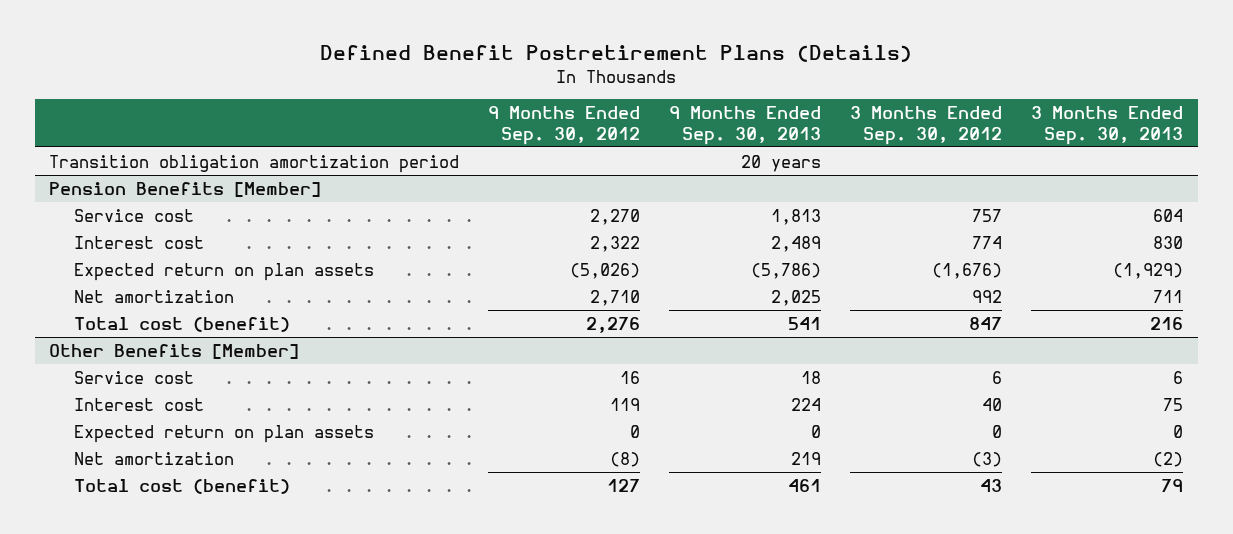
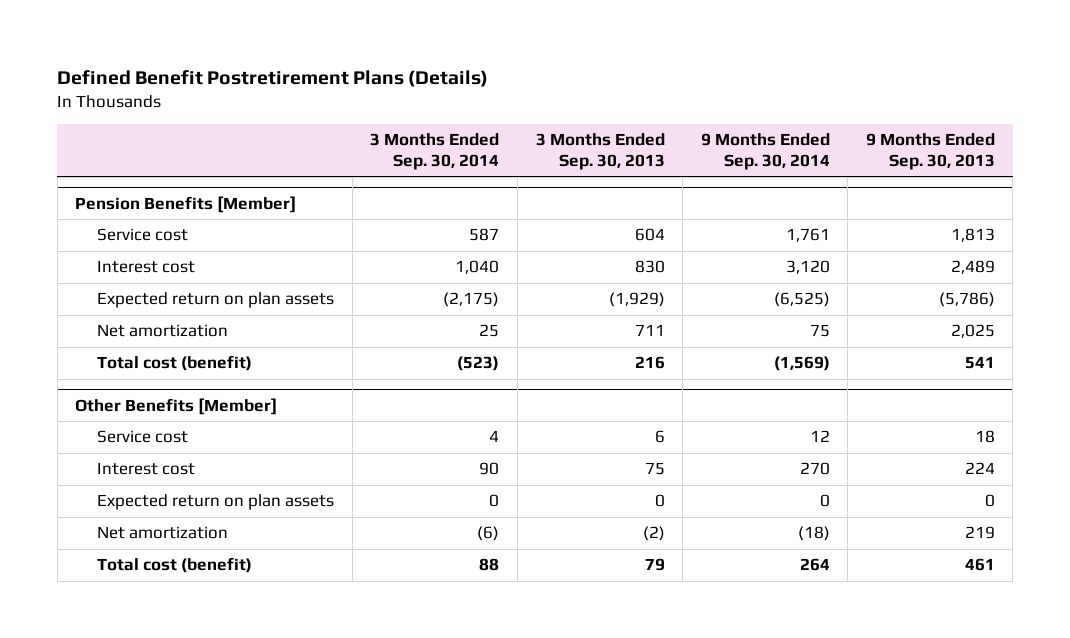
[488,105,641,145] 9 Months Ended Sep. 30, 2012 -> none
[850,105,1003,145] 3 Months Ended Sep. 30, 2012 -> none
none -> [370,133,500,171] 3 Months Ended Sep. 30, 2014
none -> [700,133,830,171] 9 Months Ended Sep. 30, 2014
[49,154,460,173] Transition obligation amortization period -> none

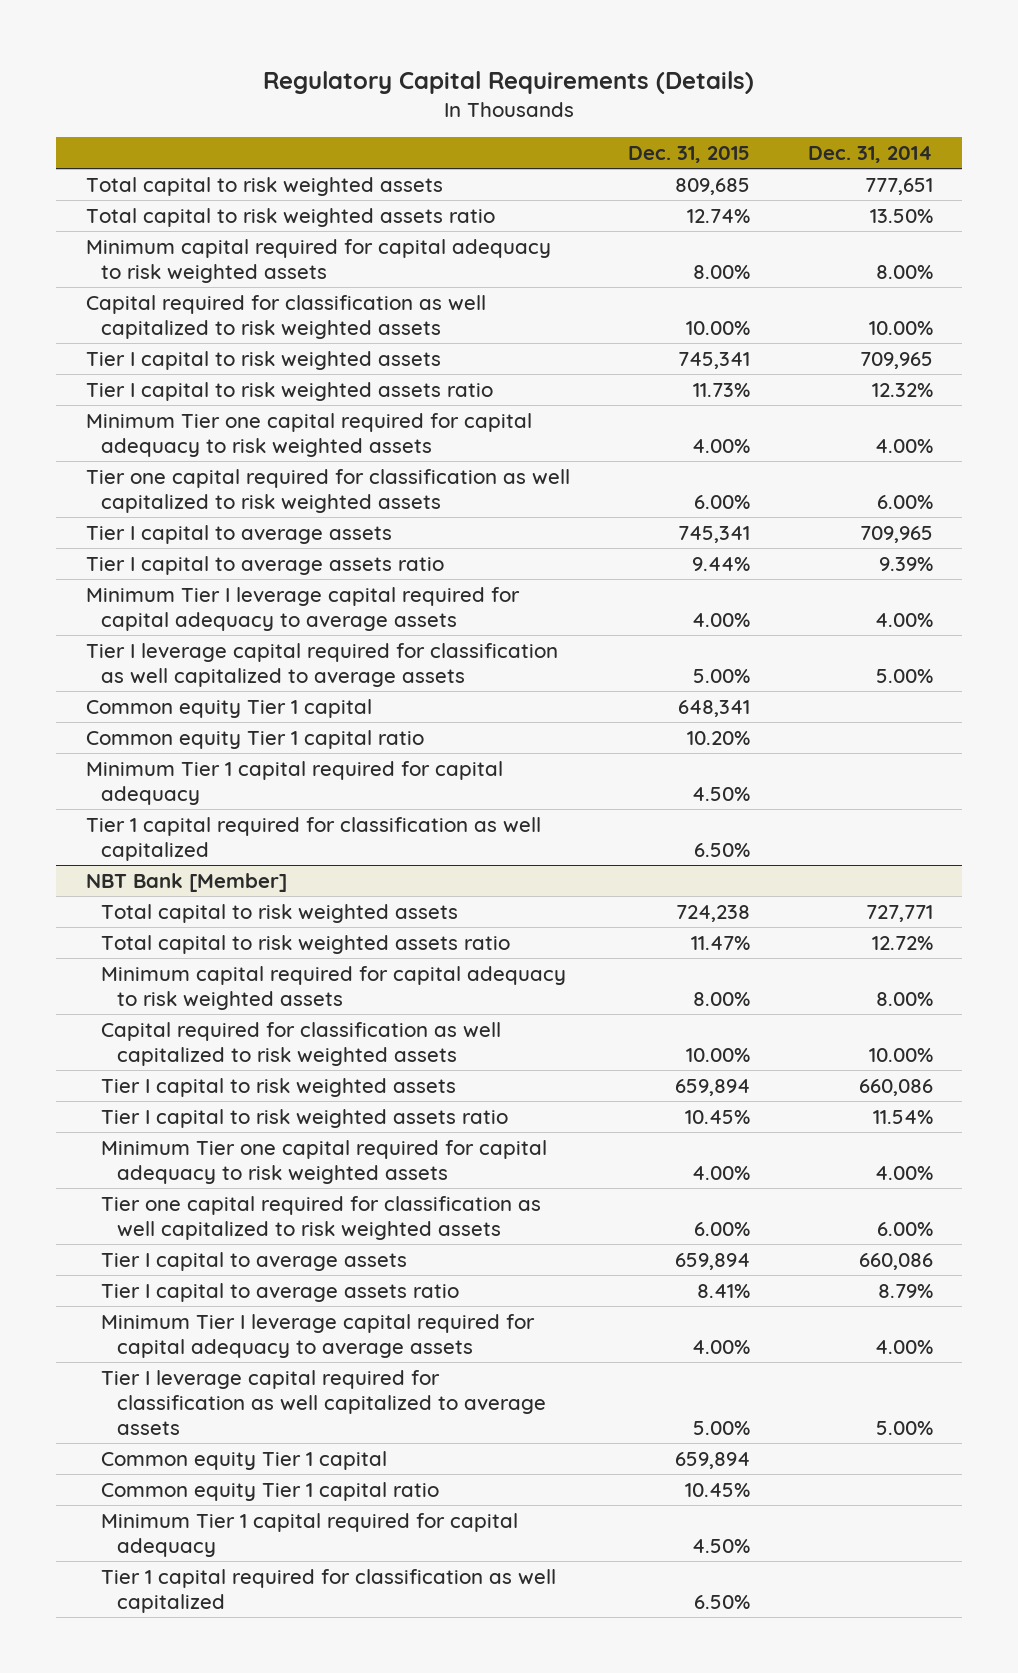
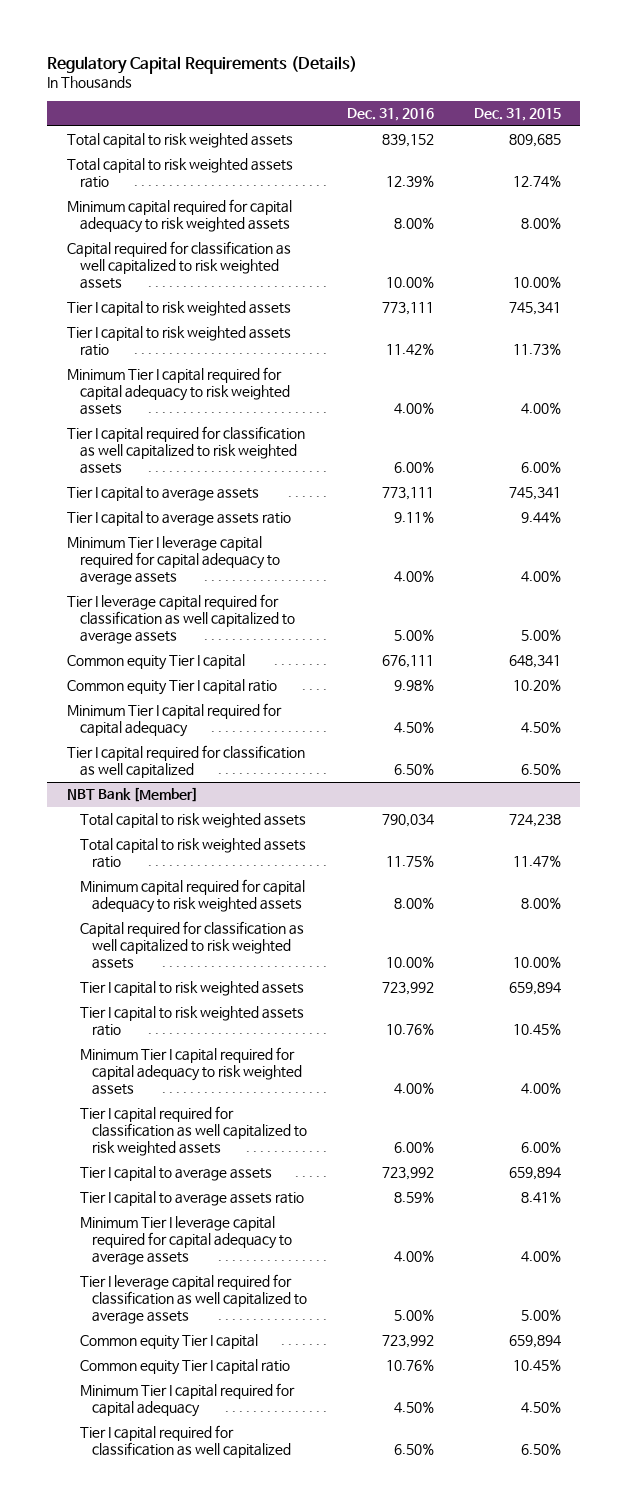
[807,146,933,164] Dec. 31, 2014 -> none
none -> [346,107,434,121] Dec. 31, 2016
[85,412,532,457] Minimum Tier one capital required for capital adequacy to risk weighted assets -> [67,367,290,416] Minimum Tier I capital required for capital adequacy to risk weighted assets
[85,468,570,513] Tier one capital required for classification as well capitalized to risk weighted assets -> [67,426,306,475] Tier I capital required for classification as well capitalized to risk weighted assets
[85,698,372,718] Common equity Tier 1 capital -> [67,654,246,671] Common equity Tier I capital
[85,729,424,749] Common equity Tier 1 capital ratio -> [67,679,278,696] Common equity Tier I capital ratio
[85,760,503,805] Minimum Tier 1 capital required for capital adequacy -> [67,703,283,738] Minimum Tier I capital required for capital adequacy
[85,816,541,861] Tier 1 capital required for classification as well capitalized -> [67,745,306,779] Tier I capital required for classification as well capitalized
[101,1139,548,1184] Minimum Tier one capital required for capital adequacy to risk weighted assets -> [79,1047,302,1096] Minimum Tier I capital required for capital adequacy to risk weighted assets
[101,1195,542,1240] Tier one capital required for classification as well capitalized to risk weighted assets -> [79,1106,307,1157] Tier I capital required for classification as well capitalized to risk weighted assets
[101,1450,388,1470] Common equity Tier 1 capital -> [79,1334,258,1351] Common equity Tier I capital
[101,1481,440,1501] Common equity Tier 1 capital ratio -> [79,1359,290,1376] Common equity Tier I capital ratio
[101,1512,519,1557] Minimum Tier 1 capital required for capital adequacy -> [79,1383,295,1418] Minimum Tier I capital required for capital adequacy
[101,1568,557,1613] Tier 1 capital required for classification as well capitalized -> [79,1425,291,1459] Tier I capital required for classification as well capitalized

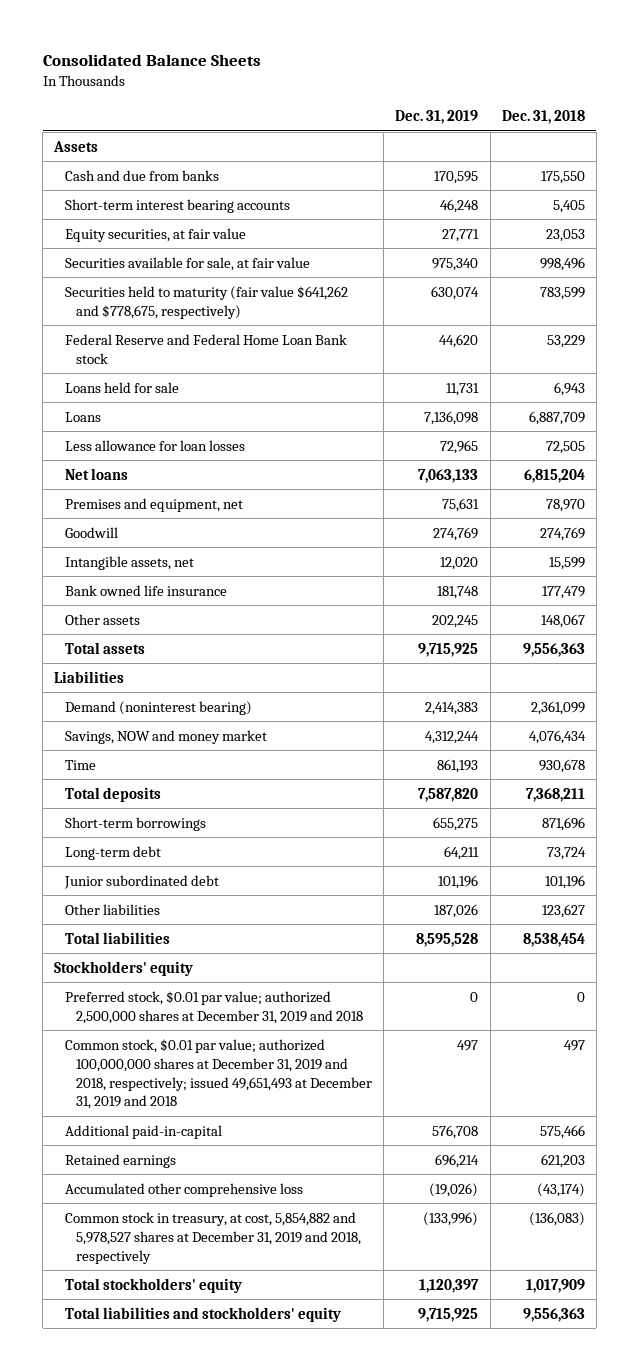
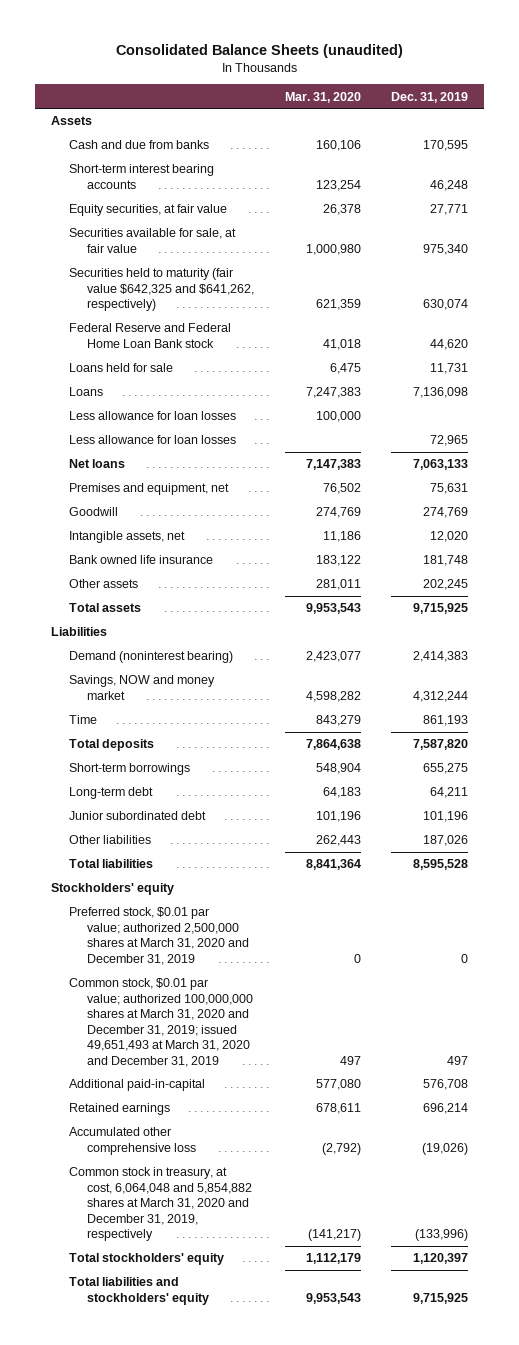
[42,53,261,66] Consolidated Balance Sheets -> [115,43,403,58] Consolidated Balance Sheets (unaudited)
[501,110,585,125] Dec. 31, 2018 -> none
none -> [284,91,361,103] Mar. 31, 2020
[65,285,349,319] Securities held to maturity (fair value $641,262 and $778,675, respectively) -> [68,268,254,312] Securities held to maturity (fair value $642,325 and $641,262, respectively)
none -> [68,411,236,421] Less allowance for loan losses
[65,990,364,1024] Preferred stock, $0.01 par value; authorized 2,500,000 shares at December 31, 2019 and 2018 -> [68,907,249,965] Preferred stock, $0.01 par value; authorized 2,500,000 shares at March 31, 2020 and December 31, 2019
[65,1038,373,1110] Common stock, $0.01 par value; authorized 100,000,000 shares at December 31, 2019 and 2018, respectively; issued 49,651,493 at December 31, 2019 and 2018 -> [68,978,253,1067] Common stock, $0.01 par value; authorized 100,000,000 shares at March 31, 2020 and December 31, 2019; issued 49,651,493 at March 31, 2020 and December 31, 2019
[65,1211,362,1264] Common stock in treasury, at cost, 5,854,882 and 5,978,527 shares at December 31, 2019 and 2018, respectively -> [68,1167,252,1242] Common stock in treasury, at cost, 6,064,048 and 5,854,882 shares at March 31, 2020 and December 31, 2019, respectively

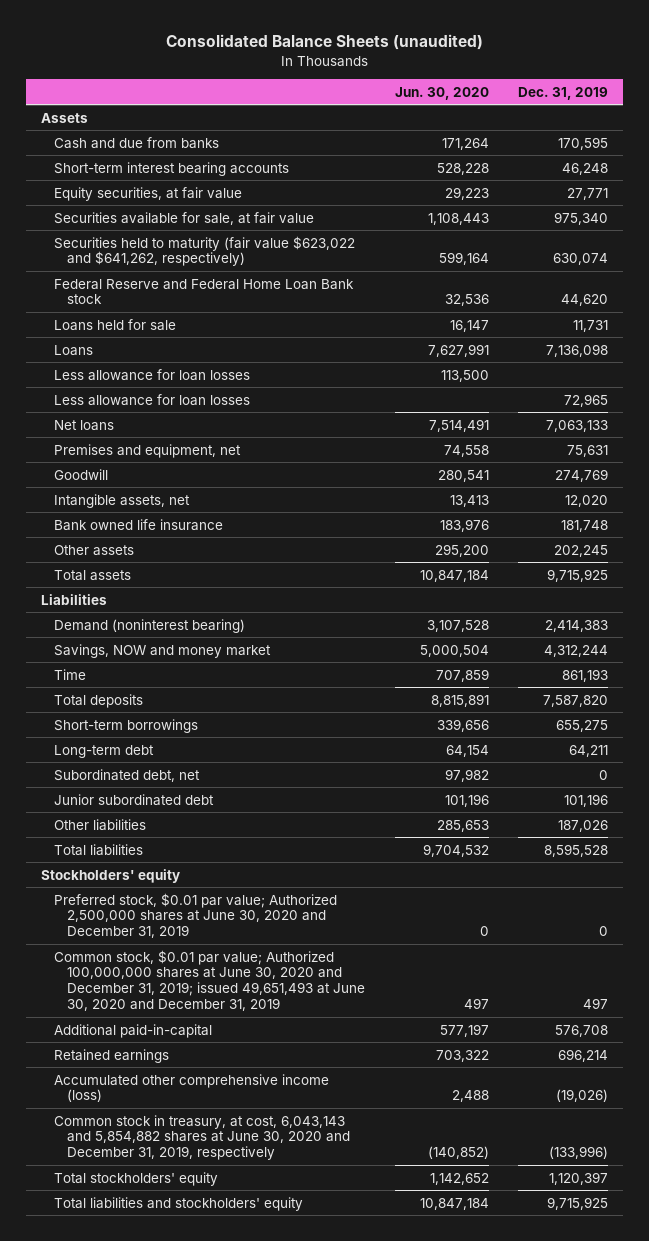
[284,91,361,103] Mar. 31, 2020 -> none
none -> [394,86,489,100] Jun. 30, 2020
[68,268,254,312] Securities held to maturity (fair value $642,325 and $641,262, respectively) -> [53,235,355,267] Securities held to maturity (fair value $623,022 and $641,262, respectively)
none -> [53,768,200,782] Subordinated debt, net
[68,907,249,965] Preferred stock, $0.01 par value; authorized 2,500,000 shares at March 31, 2020 and December 31, 2019 -> [53,892,337,939] Preferred stock, $0.01 par value; Authorized 2,500,000 shares at June 30, 2020 and December 31, 2019
[68,978,253,1067] Common stock, $0.01 par value; authorized 100,000,000 shares at March 31, 2020 and December 31, 2019; issued 49,651,493 at March 31, 2020 and December 31, 2019 -> [53,949,365,1012] Common stock, $0.01 par value; Authorized 100,000,000 shares at June 30, 2020 and December 31, 2019; issued 49,651,493 at June 30, 2020 and December 31, 2019
[68,1127,196,1155] Accumulated other comprehensive loss -> [53,1073,329,1103] Accumulated other comprehensive income (loss)
[68,1167,252,1242] Common stock in treasury, at cost, 6,064,048 and 5,854,882 shares at March 31, 2020 and December 31, 2019, respectively -> [53,1114,350,1161] Common stock in treasury, at cost, 6,043,143 and 5,854,882 shares at June 30, 2020 and December 31, 2019, respectively

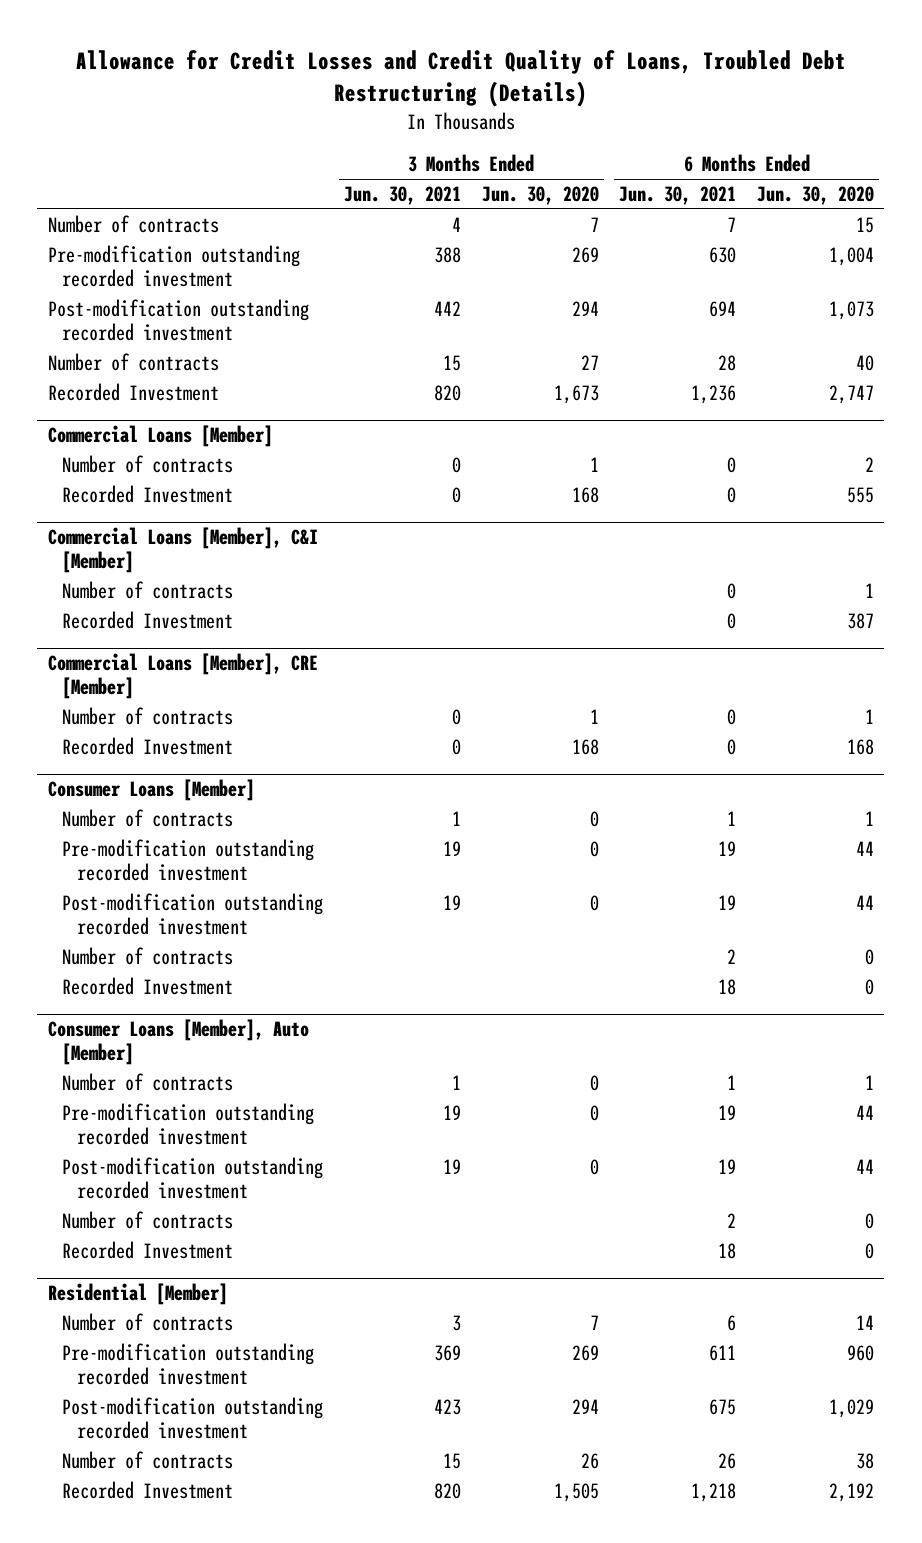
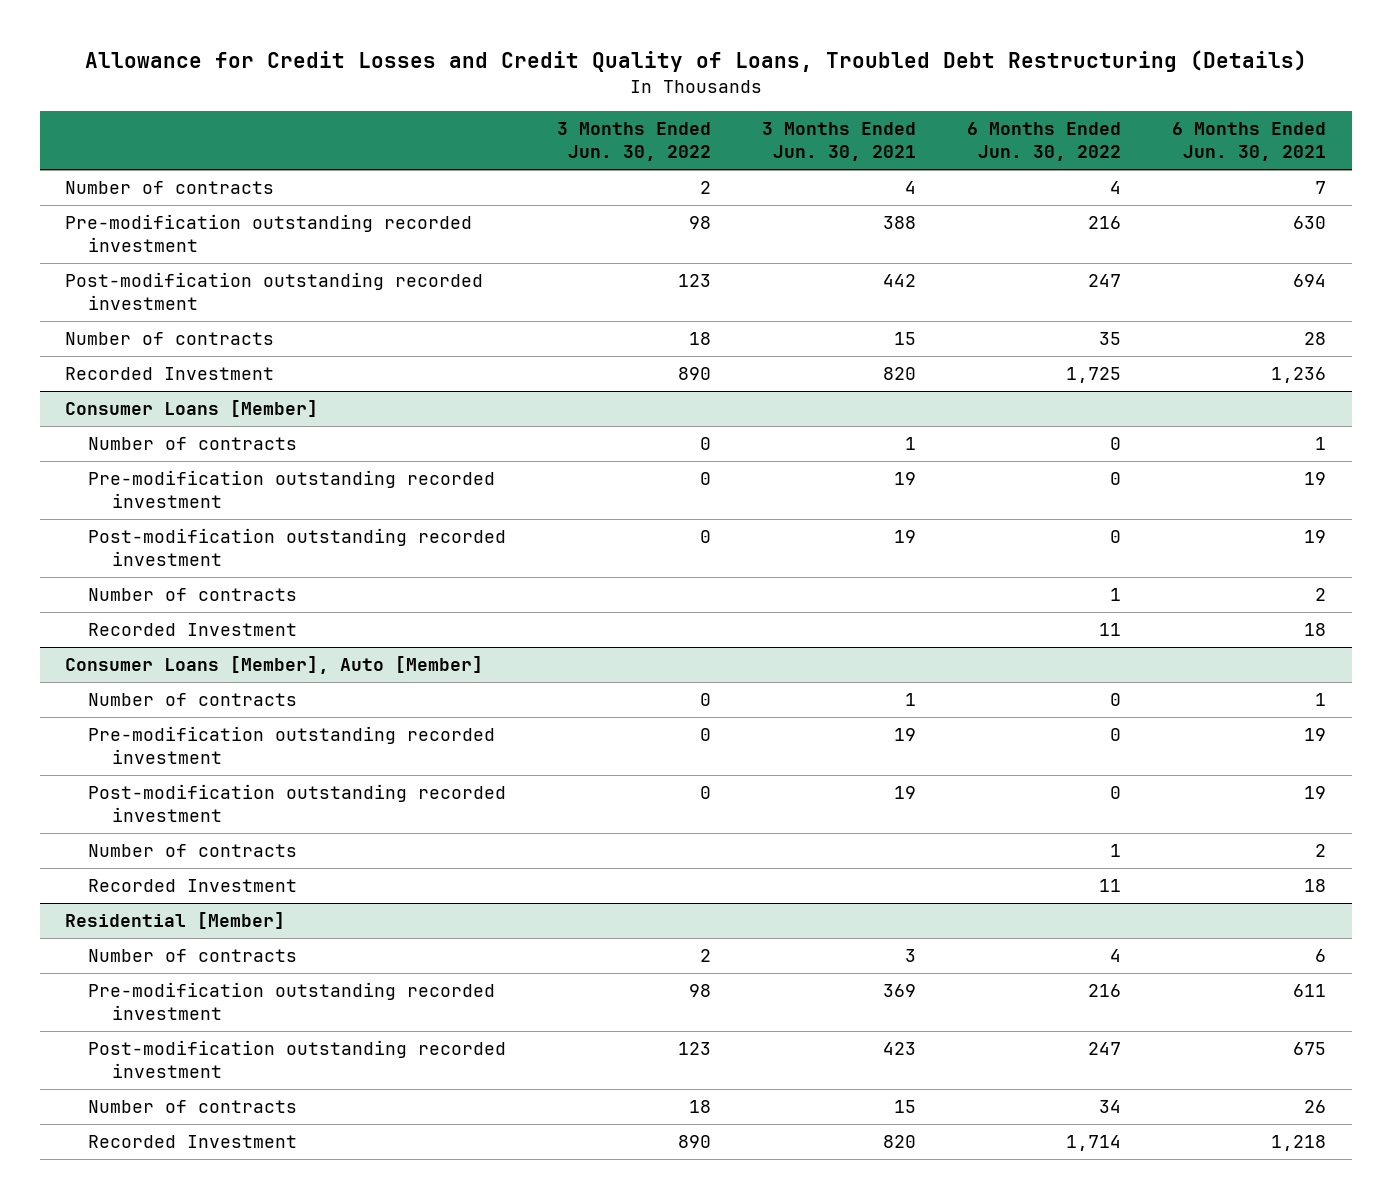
[481,186,599,206] Jun. 30, 2020 -> none
[756,186,874,206] Jun. 30, 2020 -> none
none -> [557,122,712,162] 3 Months Ended Jun. 30, 2022
none -> [967,122,1122,162] 6 Months Ended Jun. 30, 2022
[47,425,273,448] Commercial Loans [Member] -> none
[62,455,234,474] Number of contracts -> none
[62,485,234,504] Recorded Investment -> none
[47,527,318,574] Commercial Loans [Member], C&I [Member] -> none
[62,581,234,600] Number of contracts -> none
[62,611,234,630] Recorded Investment -> none
[47,653,318,700] Commercial Loans [Member], CRE [Member] -> none
[62,707,234,726] Number of contracts -> none
[62,737,234,756] Recorded Investment -> none

